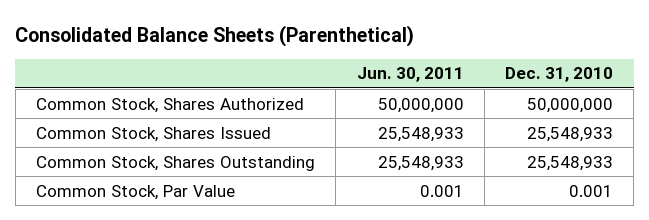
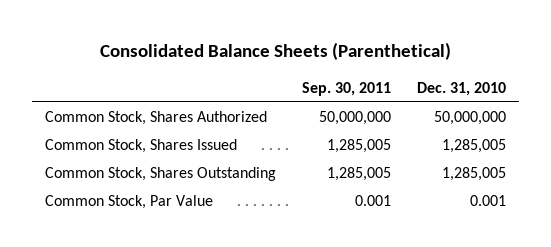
[356,67,464,83] Jun. 30, 2011 -> none
none -> [302,81,392,96] Sep. 30, 2011
[527,126,614,142] 25,548,933 -> [441,139,506,154] 1,285,005
[527,155,614,171] 25,548,933 -> [441,167,506,182] 1,285,005

